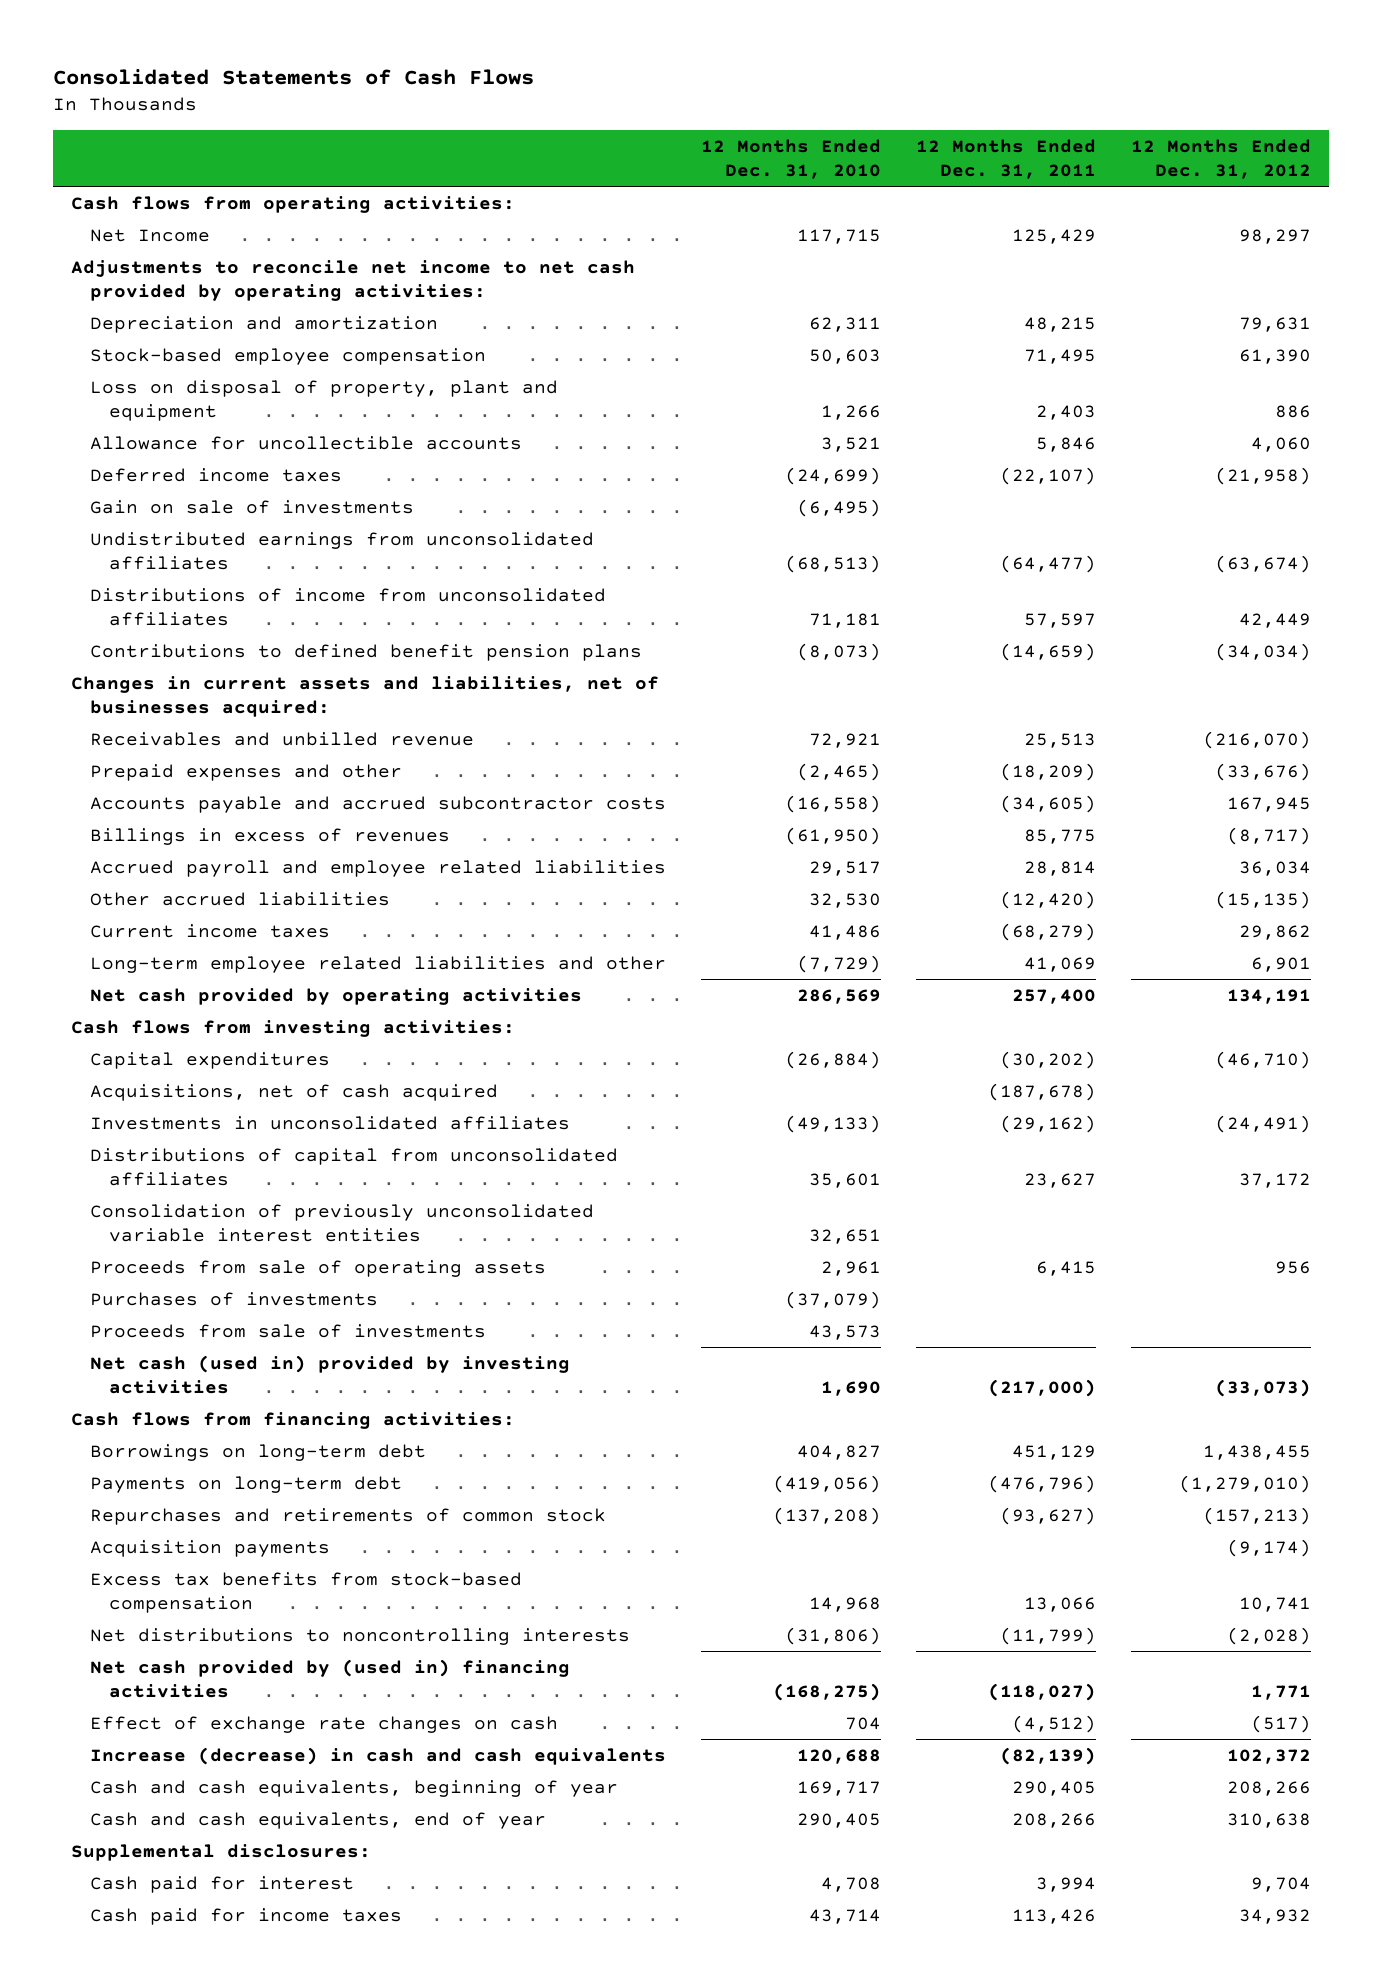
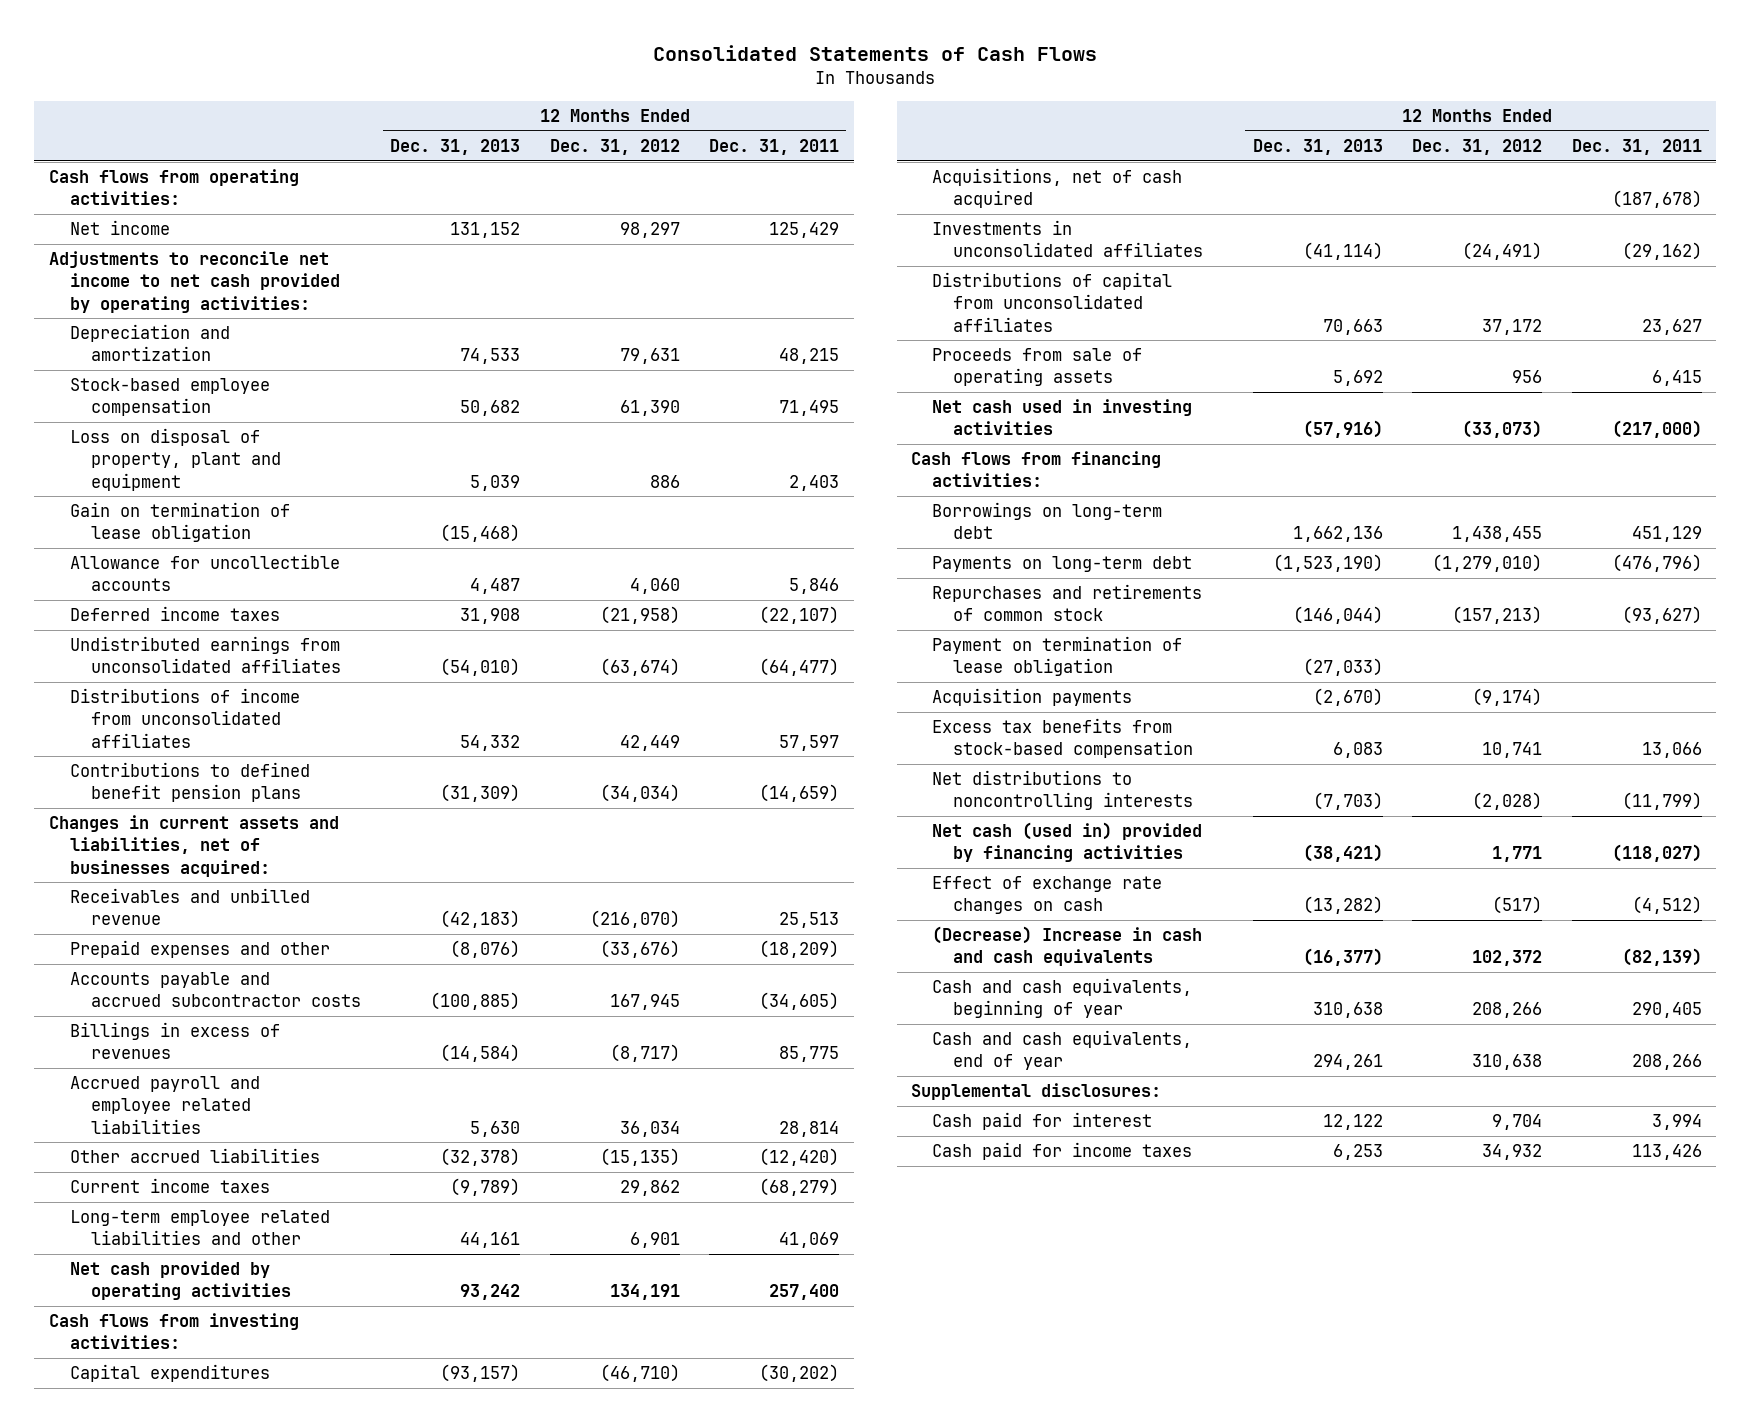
[701,138,882,180] 12 Months Ended Dec. 31, 2010 -> none
none -> [390,139,521,156] Dec. 31, 2013
[89,228,210,242] Net Income -> [69,220,170,236] Net income
none -> [69,502,290,543] Gain on termination of lease obligation
[89,499,414,514] Gain on sale of investments -> none
[89,1203,594,1242] Consolidation of previously unconsolidated variable interest entities -> none
[89,1291,378,1306] Purchases of investments -> none
[89,1323,486,1338] Proceeds from sale of investments -> none
[89,1354,570,1394] Net cash (used in) provided by investing activities -> [932,399,1193,436] Net cash used in investing activities
none -> [932,636,1183,677] Payment on termination of lease obligation
[89,1658,570,1698] Net cash provided by (used in) financing activities -> [932,822,1203,863] Net cash (used in) provided by financing activities
[89,1746,666,1765] Increase (decrease) in cash and cash equivalents -> [932,926,1203,967] (Decrease) Increase in cash and cash equivalents

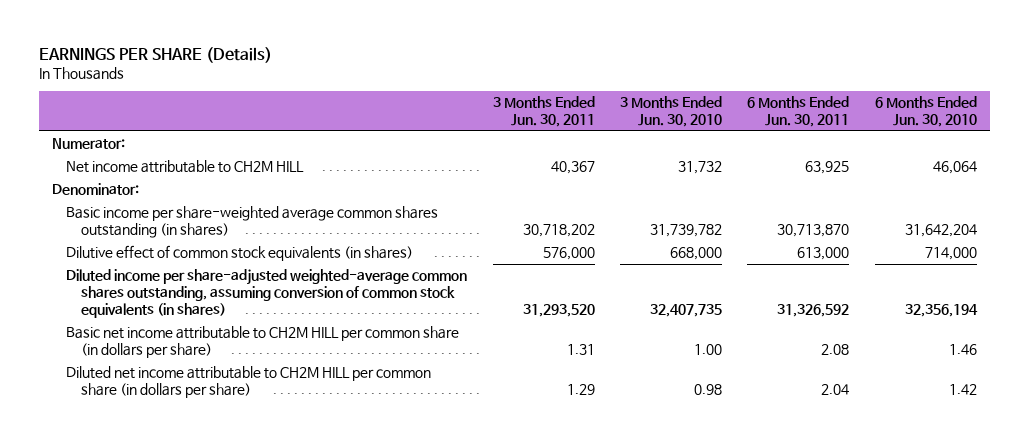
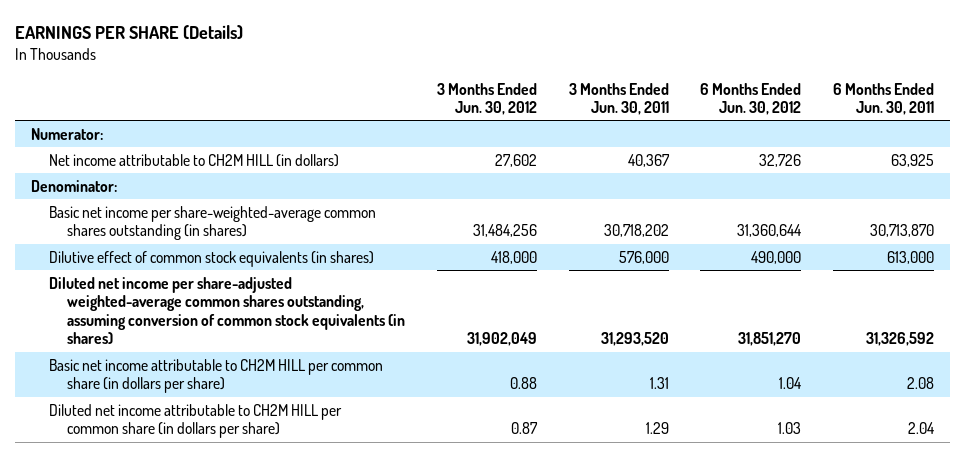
[620,95,723,128] 3 Months Ended Jun. 30, 2010 -> none
[874,95,977,128] 6 Months Ended Jun. 30, 2010 -> none
none -> [437,82,538,116] 3 Months Ended Jun. 30, 2012
none -> [700,82,802,116] 6 Months Ended Jun. 30, 2012
[66,160,305,174] Net income attributable to CH2M HILL -> [49,153,340,167] Net income attributable to CH2M HILL (in dollars)
[66,206,439,239] Basic income per share-weighted average common shares outstanding (in shares) -> [49,205,377,241] Basic net income per share-weighted-average common shares outstanding (in shares)
[66,269,468,319] Diluted income per share-adjusted weighted-average common shares outstanding, assuming conversion of common stock equivalents (in shares) -> [49,276,406,345] Diluted net income per share-adjusted weighted-average common shares outstanding, assuming conversion of common stock equivalents (in shares)

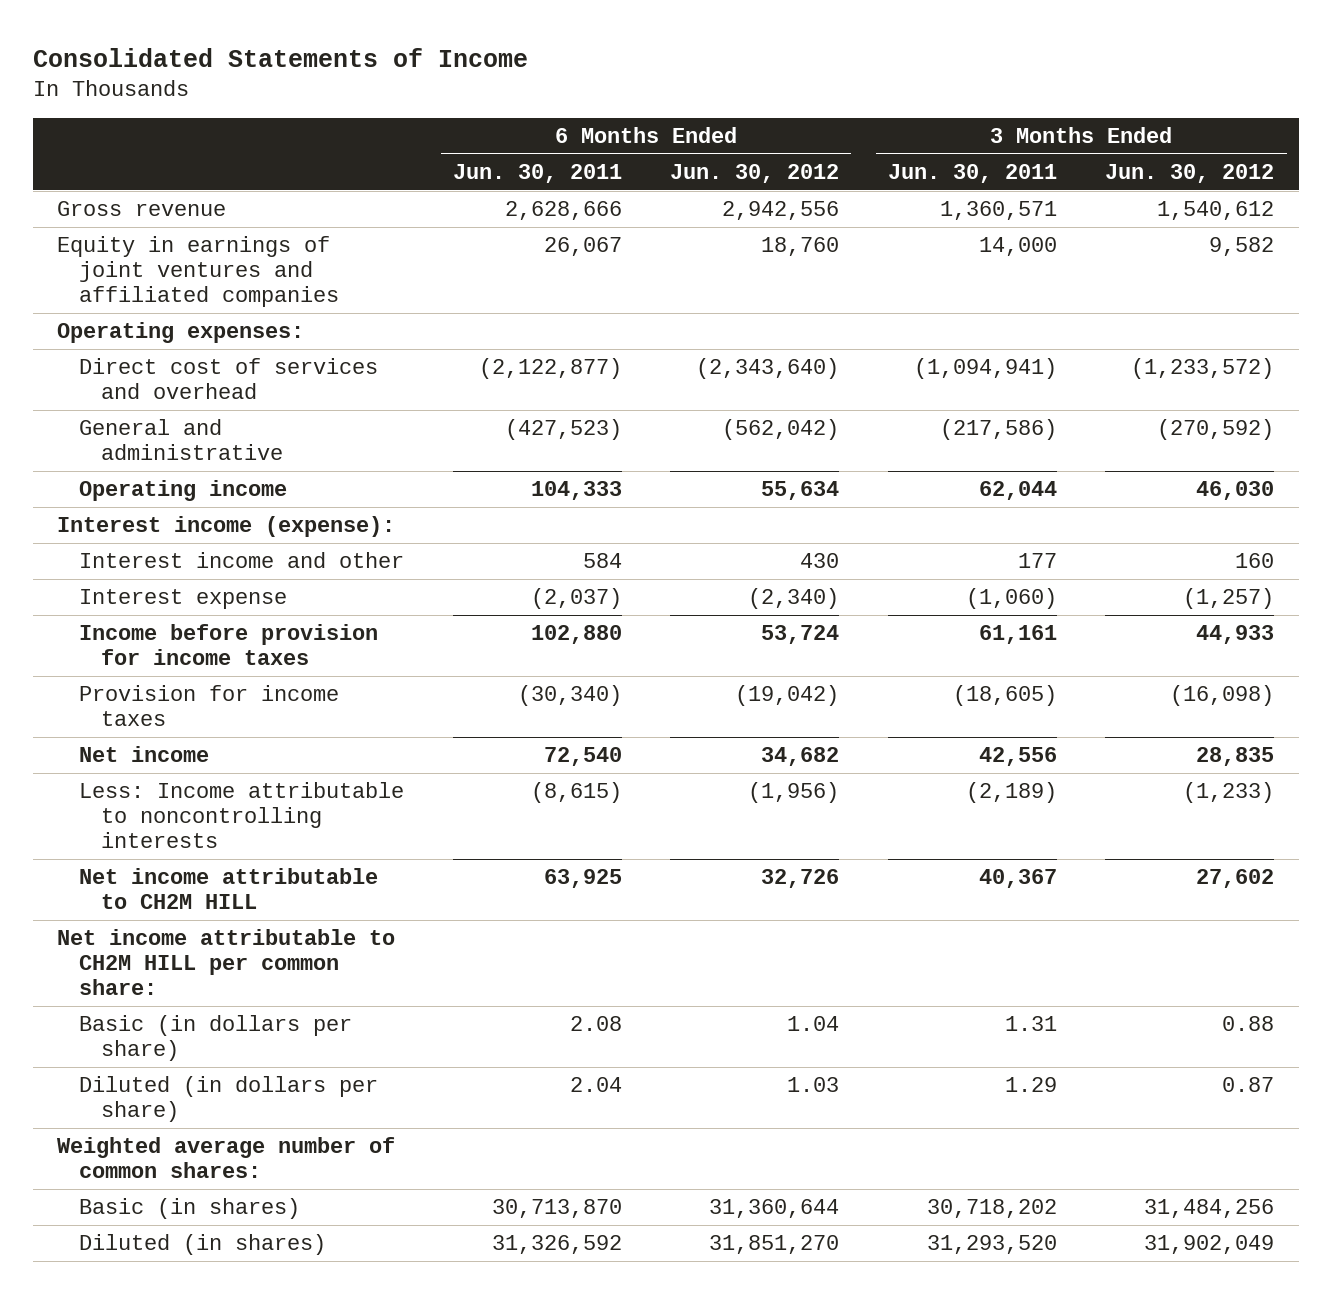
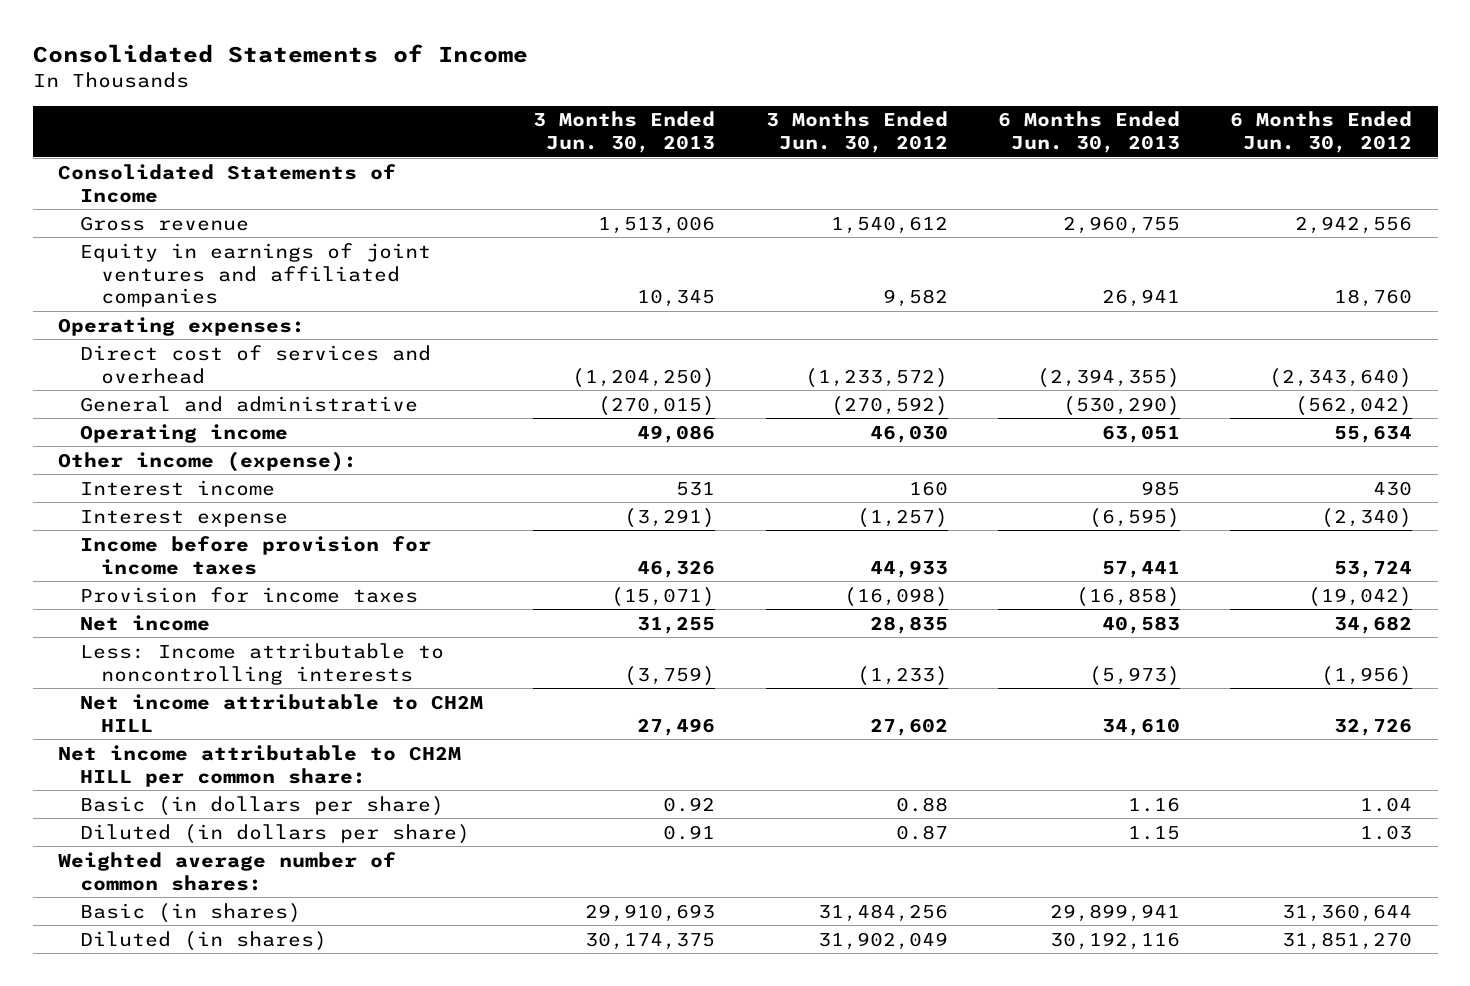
[452,163,622,183] Jun. 30, 2011 -> none
[887,163,1057,183] Jun. 30, 2011 -> none
none -> [533,111,716,154] 3 Months Ended Jun. 30, 2013
none -> [998,111,1181,154] 6 Months Ended Jun. 30, 2013
none -> [57,163,396,203] Consolidated Statements of Income
[57,516,396,538] Interest income (expense): -> [57,450,357,472] Other income (expense):
[79,552,405,569] Interest income and other -> [79,479,275,496] Interest income

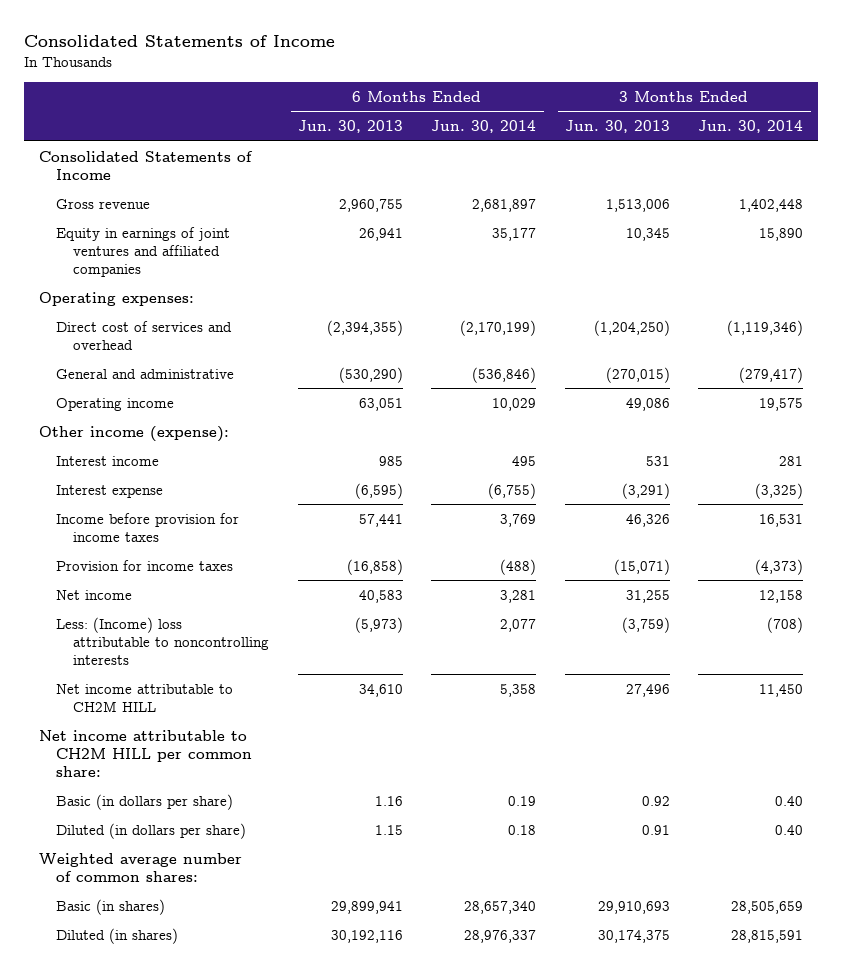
[765,111,948,154] 3 Months Ended Jun. 30, 2012 -> none
[1230,111,1413,154] 6 Months Ended Jun. 30, 2012 -> none
none -> [431,120,537,134] Jun. 30, 2014
none -> [698,120,804,134] Jun. 30, 2014
[79,642,444,685] Less: Income attributable to noncontrolling interests -> [55,616,270,665] Less: (Income) loss attributable to noncontrolling interests

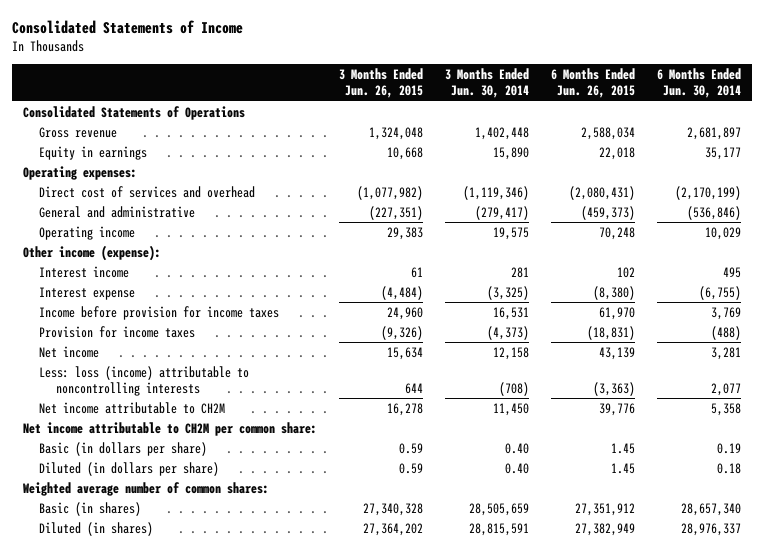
[297,120,403,134] Jun. 30, 2013 -> none
[564,120,670,134] Jun. 30, 2013 -> none
none -> [339,67,424,99] 3 Months Ended Jun. 26, 2015
none -> [551,67,636,99] 6 Months Ended Jun. 26, 2015
[38,150,253,180] Consolidated Statements of Income -> [23,105,246,120] Consolidated Statements of Operations
[55,226,230,277] Equity in earnings of joint ventures and affiliated companies -> [39,145,148,160] Equity in earnings
[55,616,270,665] Less: (Income) loss attributable to noncontrolling interests -> [39,365,250,396] Less: loss (income) attributable to noncontrolling interests
[55,683,233,712] Net income attributable to CH2M HILL -> [39,401,226,414] Net income attributable to CH2M
[38,729,252,777] Net income attributable to CH2M HILL per common share: -> [23,421,318,436] Net income attributable to CH2M per common share:

